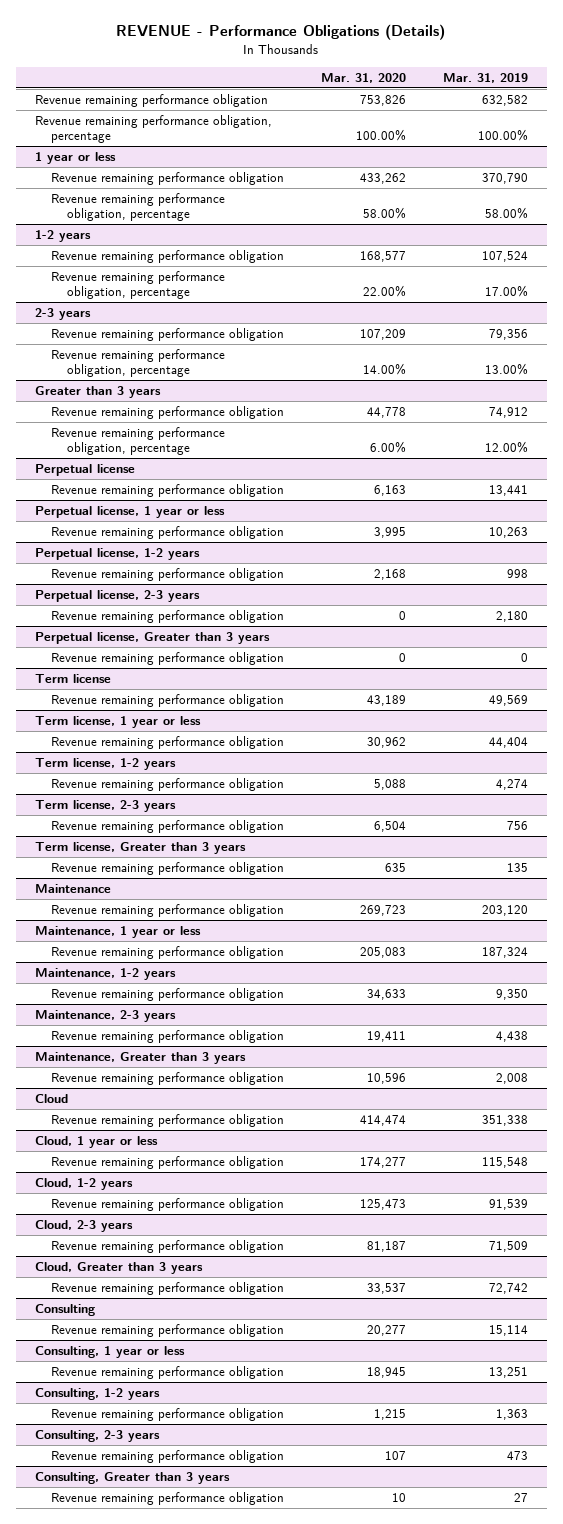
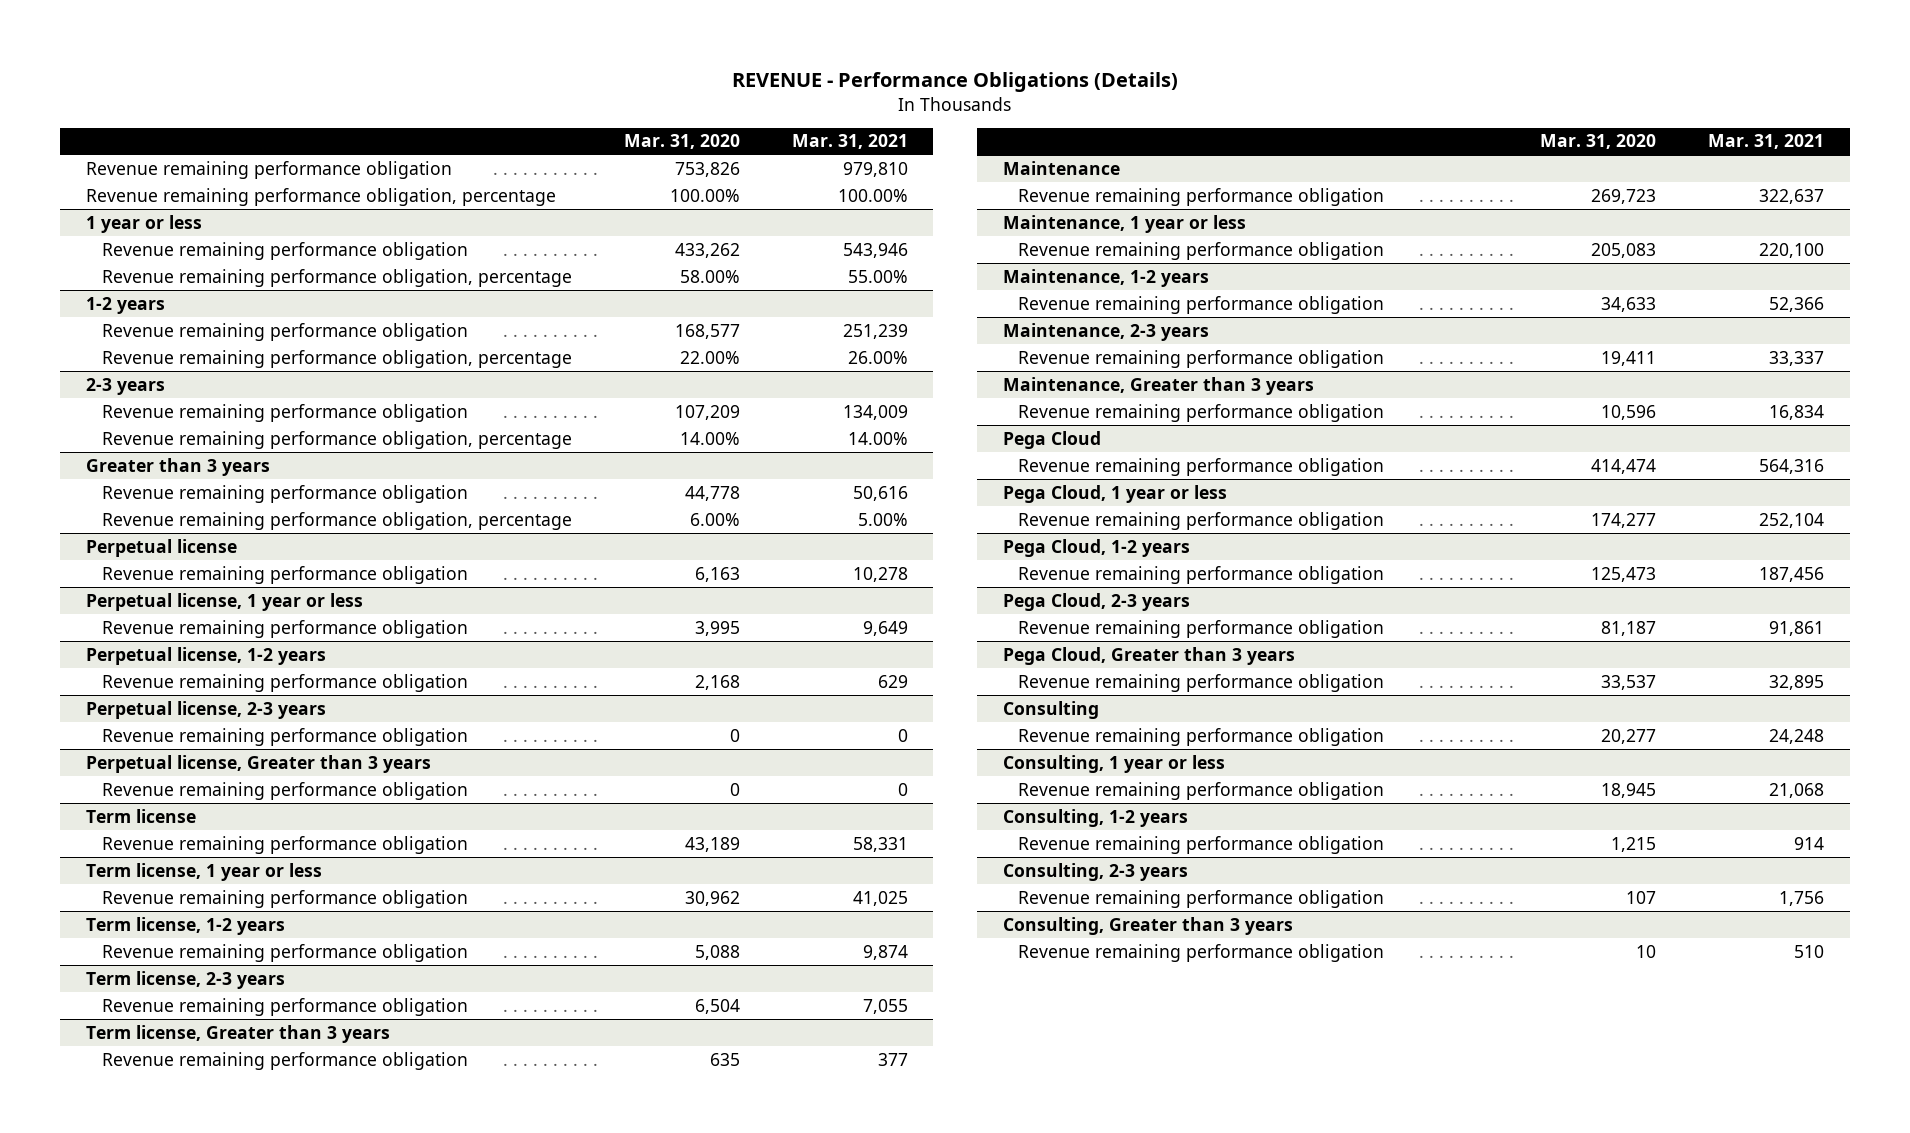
[443,73,529,84] Mar. 31, 2019 -> none
none -> [791,134,908,150] Mar. 31, 2021
[34,1093,68,1103] Cloud -> [1002,430,1101,449] Pega Cloud
[34,1135,158,1148] Cloud, 1 year or less -> [1002,484,1227,503] Pega Cloud, 1 year or less
[34,1177,133,1190] Cloud, 1-2 years -> [1002,538,1190,557] Pega Cloud, 1-2 years
[34,1219,133,1232] Cloud, 2-3 years -> [1002,592,1190,611] Pega Cloud, 2-3 years
[34,1261,203,1274] Cloud, Greater than 3 years -> [1002,646,1295,665] Pega Cloud, Greater than 3 years

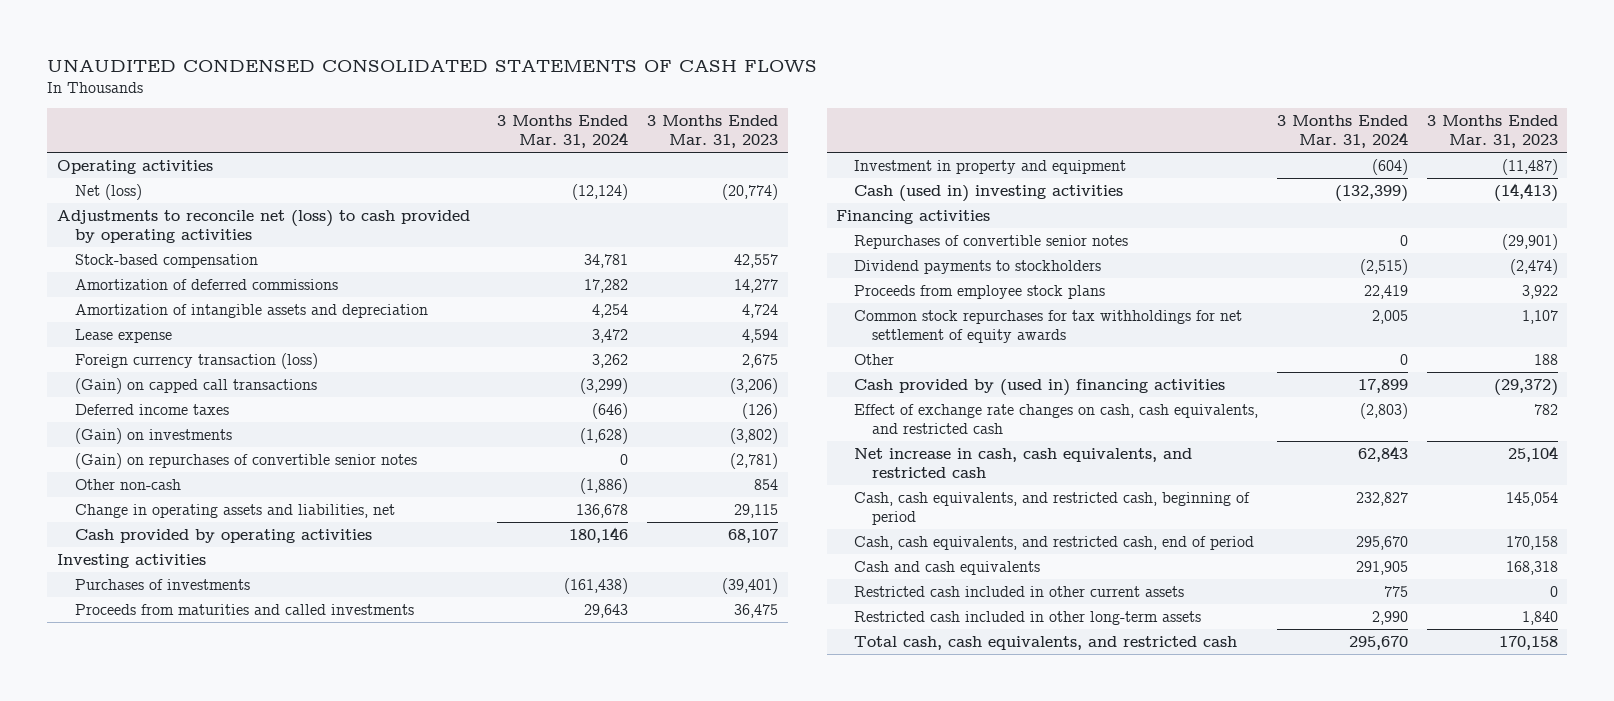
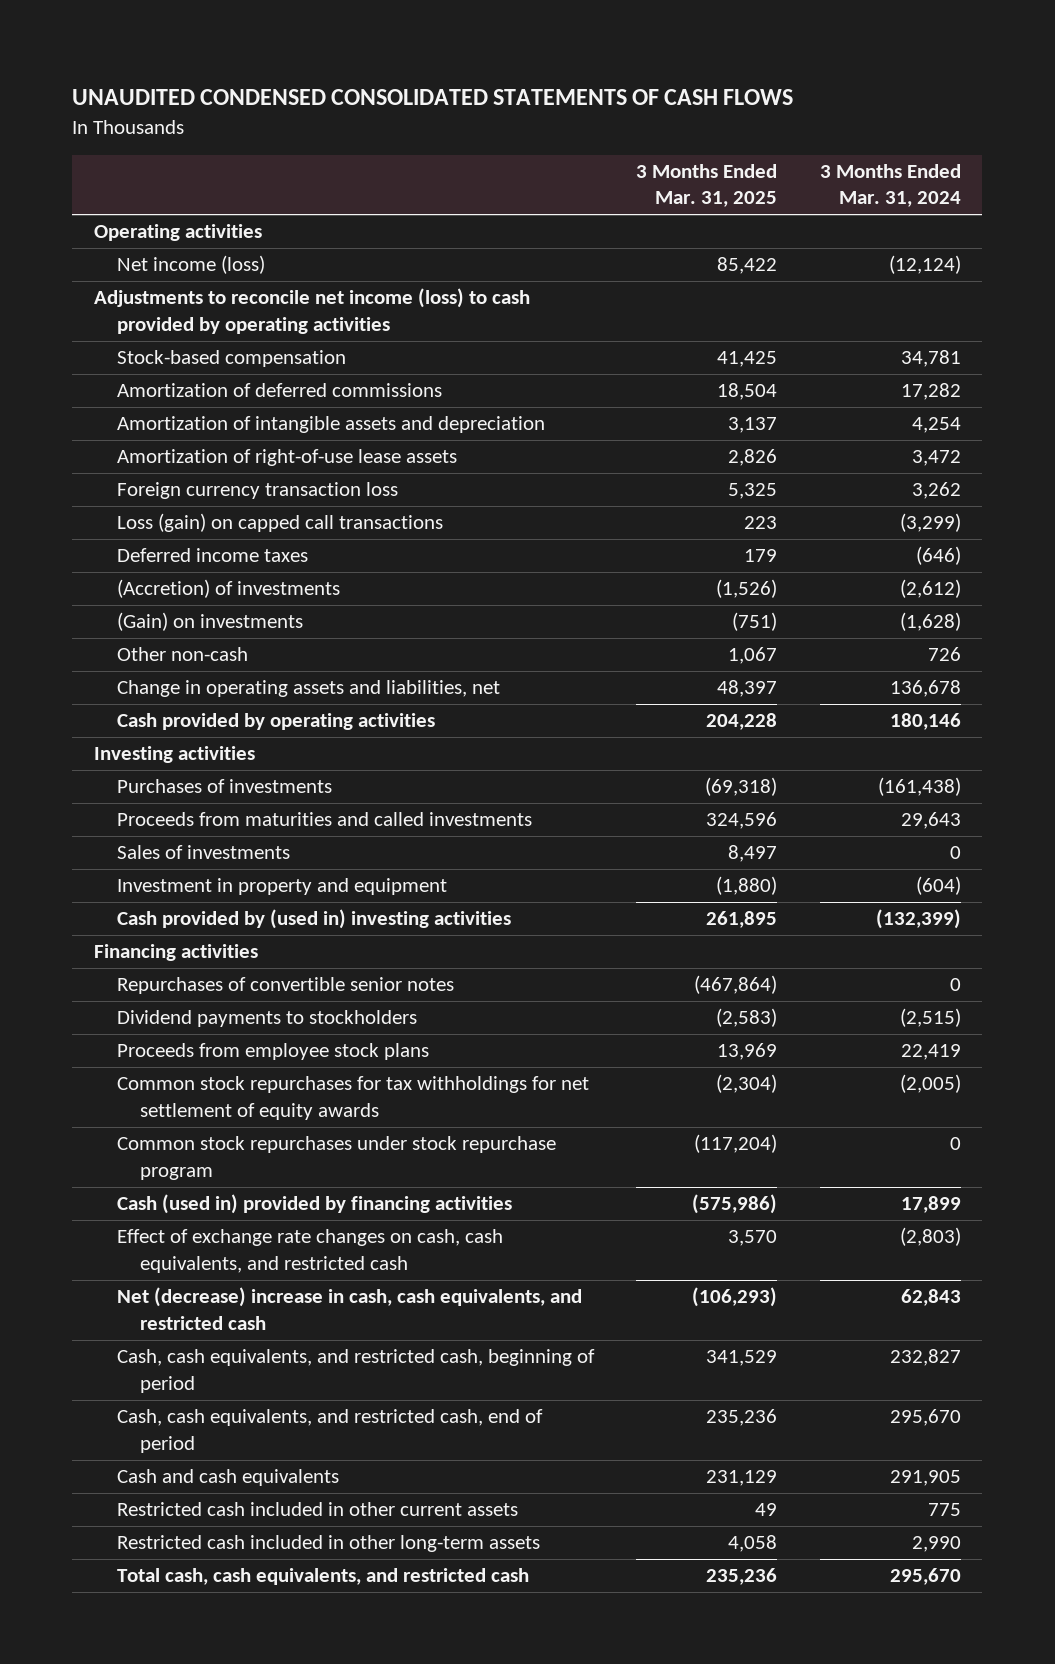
[647,115,779,149] 3 Months Ended Mar. 31, 2023 -> none
none -> [636,164,778,208] 3 Months Ended Mar. 31, 2025
[74,183,142,200] Net (loss) -> [116,255,265,275] Net income (loss)
[56,209,470,243] Adjustments to reconcile net (loss) to cash provided by operating activities -> [93,288,530,334] Adjustments to reconcile net income (loss) to cash provided by operating activities
[74,328,172,343] Lease expense -> [116,449,457,467] Amortization of right-of-use lease assets
[74,352,318,369] Foreign currency transaction (loss) -> [116,482,398,500] Foreign currency transaction loss
[74,377,317,394] (Gain) on capped call transactions -> [116,513,443,533] Loss (gain) on capped call transactions
none -> [116,579,340,599] (Accretion) of investments
[74,452,417,469] (Gain) on repurchases of convertible senior notes -> none
[580,477,629,494] (1,886) -> [928,647,962,662] 726
none -> [116,845,290,860] Sales of investments
[854,184,1124,202] Cash (used in) investing activities -> [116,909,511,930] Cash provided by (used in) investing activities
[854,353,895,365] Other -> none
[1371,309,1408,324] 2,005 -> [900,1074,962,1094] (2,005)
none -> [116,1136,556,1180] Common stock repurchases under stock repurchase program
[854,378,1226,396] Cash provided by (used in) financing activities -> [116,1194,512,1215] Cash (used in) provided by financing activities
[854,447,1193,478] Net increase in cash, cash equivalents, and restricted cash -> [116,1287,582,1330] Net (decrease) increase in cash, cash equivalents, and restricted cash

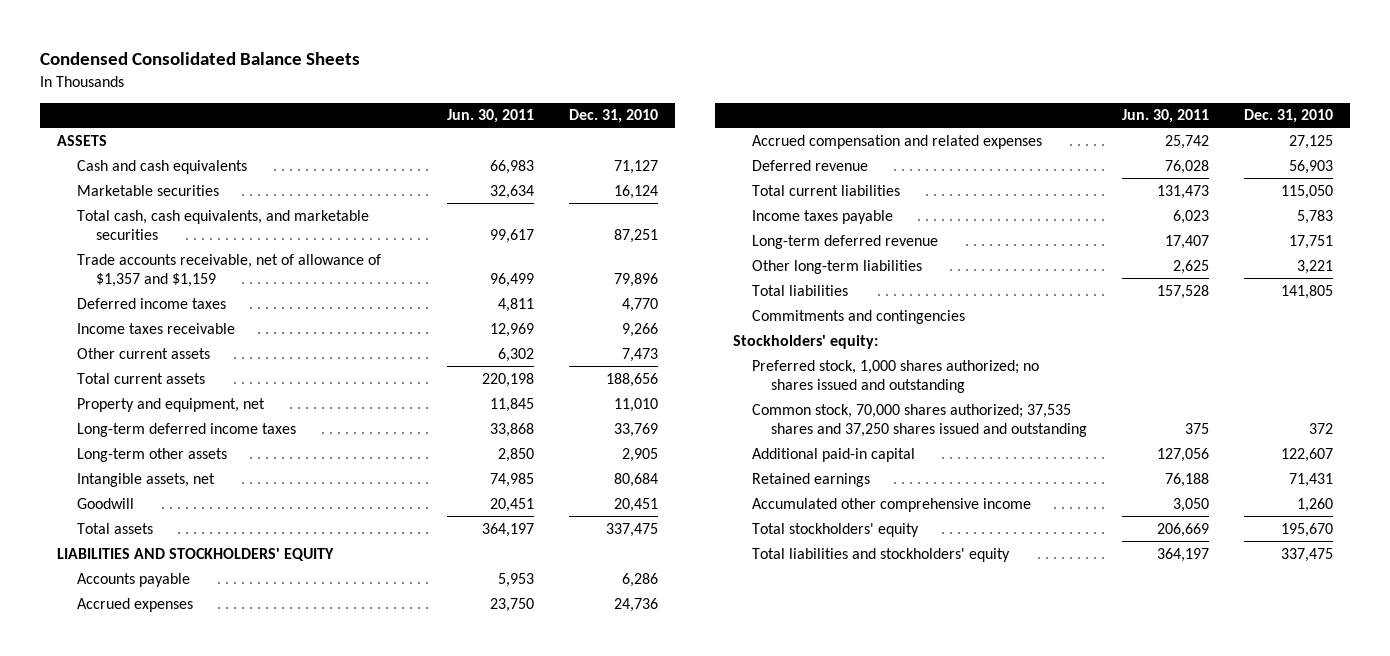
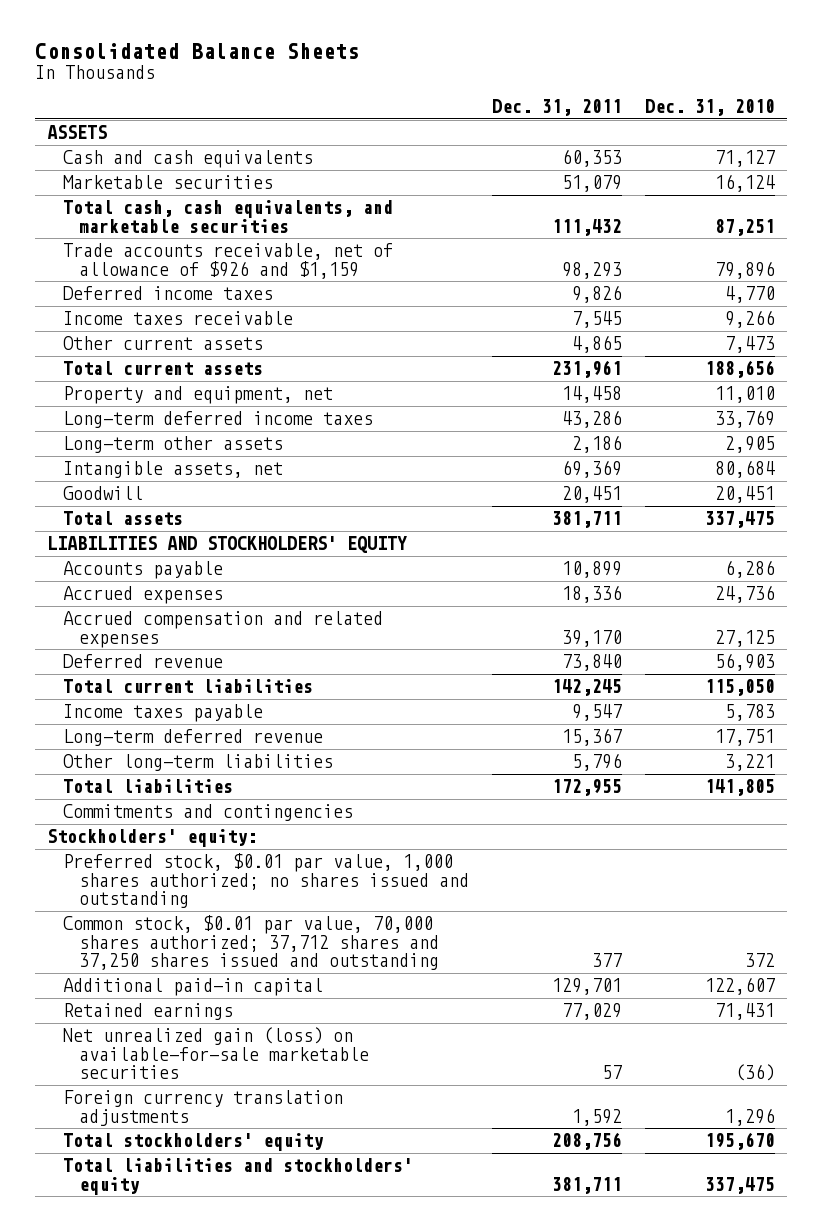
[39,51,360,65] Condensed Consolidated Balance Sheets -> [35,42,360,59] Consolidated Balance Sheets
[446,109,534,124] Jun. 30, 2011 -> none
none -> [491,99,622,117] Dec. 31, 2011
[76,253,381,288] Trade accounts receivable, net of allowance of $1,357 and $1,159 -> [62,243,393,279] Trade accounts receivable, net of allowance of $926 and $1,159
[751,359,1039,394] Preferred stock, 1,000 shares authorized; no shares issued and outstanding -> [62,853,469,909] Preferred stock, $0.01 par value, 1,000 shares authorized; no shares issued and outstanding
[751,403,1088,438] Common stock, 70,000 shares authorized; 37,535 shares and 37,250 shares issued and outstanding -> [62,915,439,971] Common stock, $0.01 par value, 70,000 shares authorized; 37,712 shares and 37,250 shares issued and outstanding
[751,497,1031,512] Accumulated other comprehensive income -> none
none -> [62,1027,369,1080] Net unrealized gain (loss) on available-for-sale marketable securities
none -> [62,1090,343,1126] Foreign currency translation adjustments

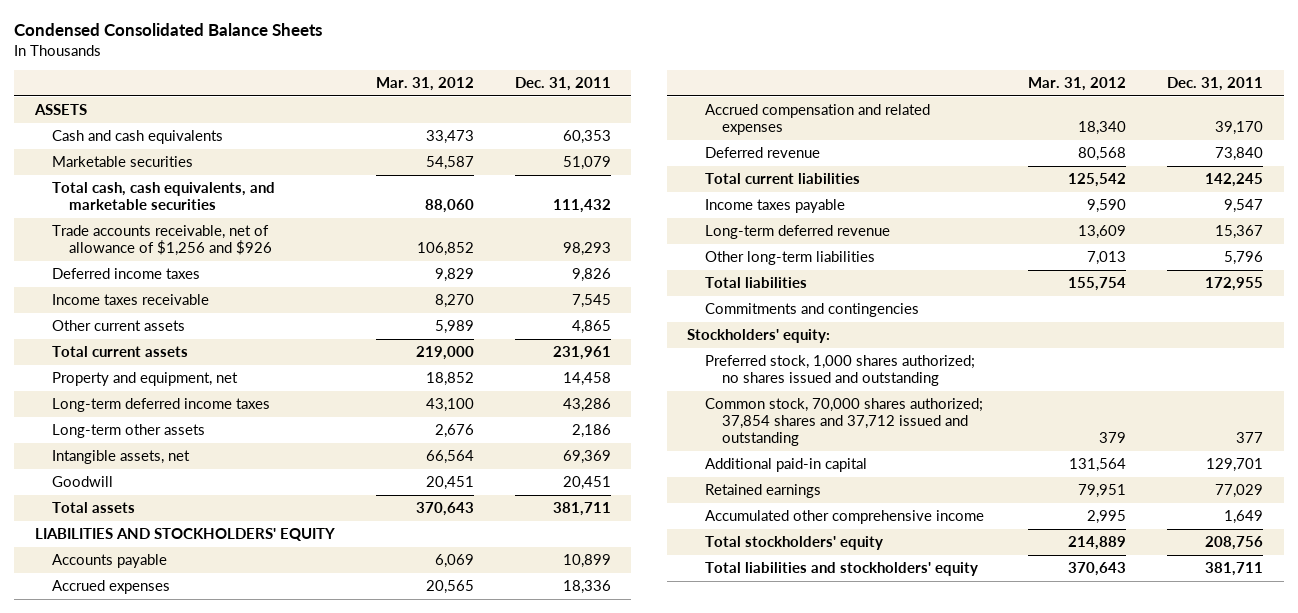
[35,42,360,59] Consolidated Balance Sheets -> [14,23,323,37] Condensed Consolidated Balance Sheets
[644,99,775,117] Dec. 31, 2010 -> none
none -> [375,77,474,92] Mar. 31, 2012
[62,243,393,279] Trade accounts receivable, net of allowance of $926 and $1,159 -> [52,225,273,256] Trade accounts receivable, net of allowance of $1,256 and $926
[62,853,469,909] Preferred stock, $0.01 par value, 1,000 shares authorized; no shares issued and outstanding -> [704,355,975,386] Preferred stock, 1,000 shares authorized; no shares issued and outstanding
[62,915,439,971] Common stock, $0.01 par value, 70,000 shares authorized; 37,712 shares and 37,250 shares issued and outstanding -> [704,398,983,446] Common stock, 70,000 shares authorized; 37,854 shares and 37,712 issued and outstanding
[62,1027,369,1080] Net unrealized gain (loss) on available-for-sale marketable securities -> none
[62,1090,343,1126] Foreign currency translation adjustments -> none
none -> [704,510,984,525] Accumulated other comprehensive income

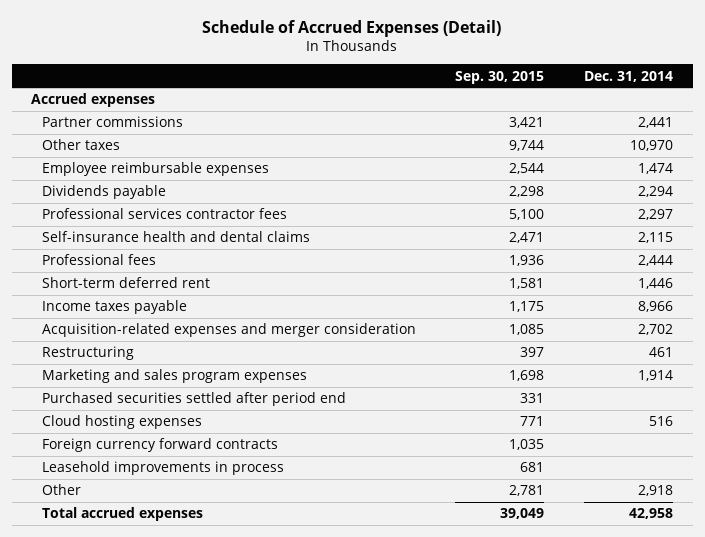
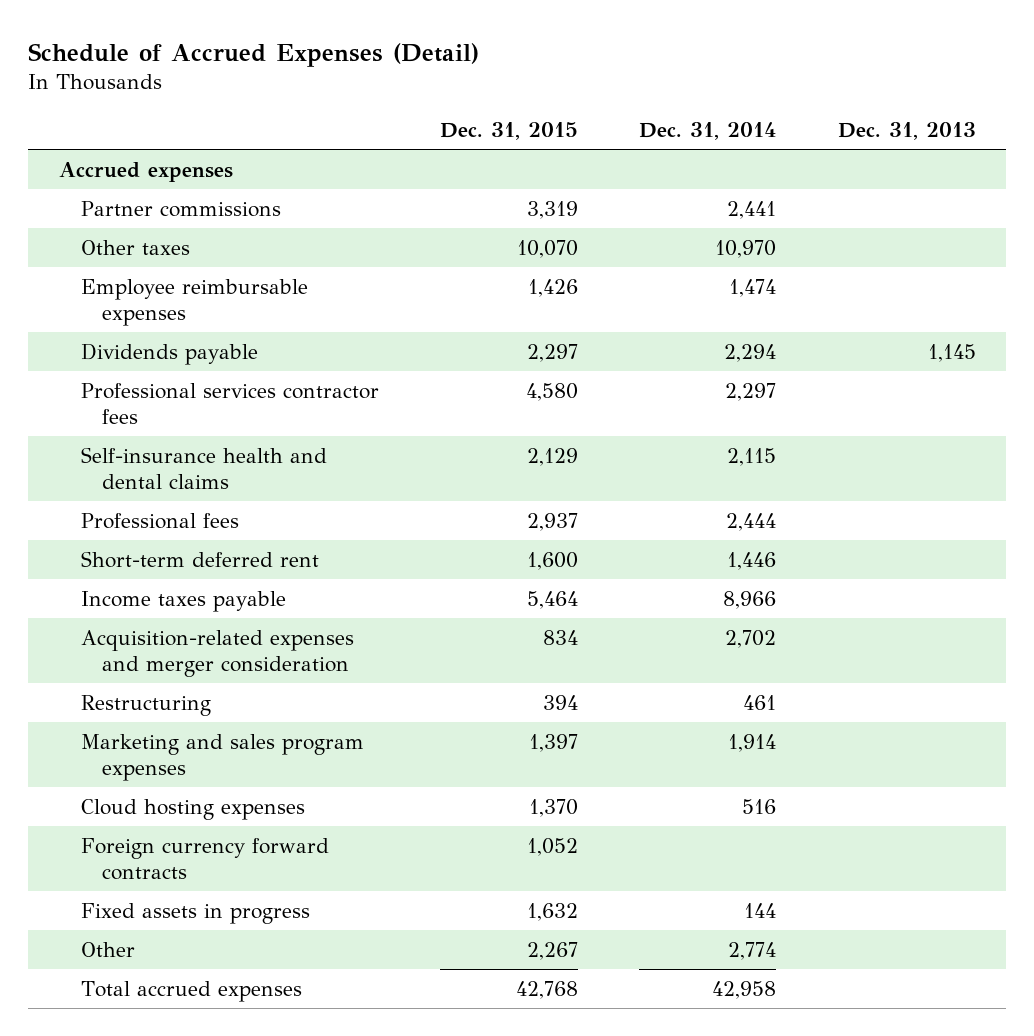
[455,70,545,84] Sep. 30, 2015 -> none
none -> [439,122,578,141] Dec. 31, 2015
none -> [837,122,976,141] Dec. 31, 2013
[41,392,346,407] Purchased securities settled after period end -> none
[41,461,284,476] Leasehold improvements in process -> none
none -> [80,902,310,924] Fixed assets in progress
[638,485,674,497] 2,918 -> [728,941,777,960] 2,774

